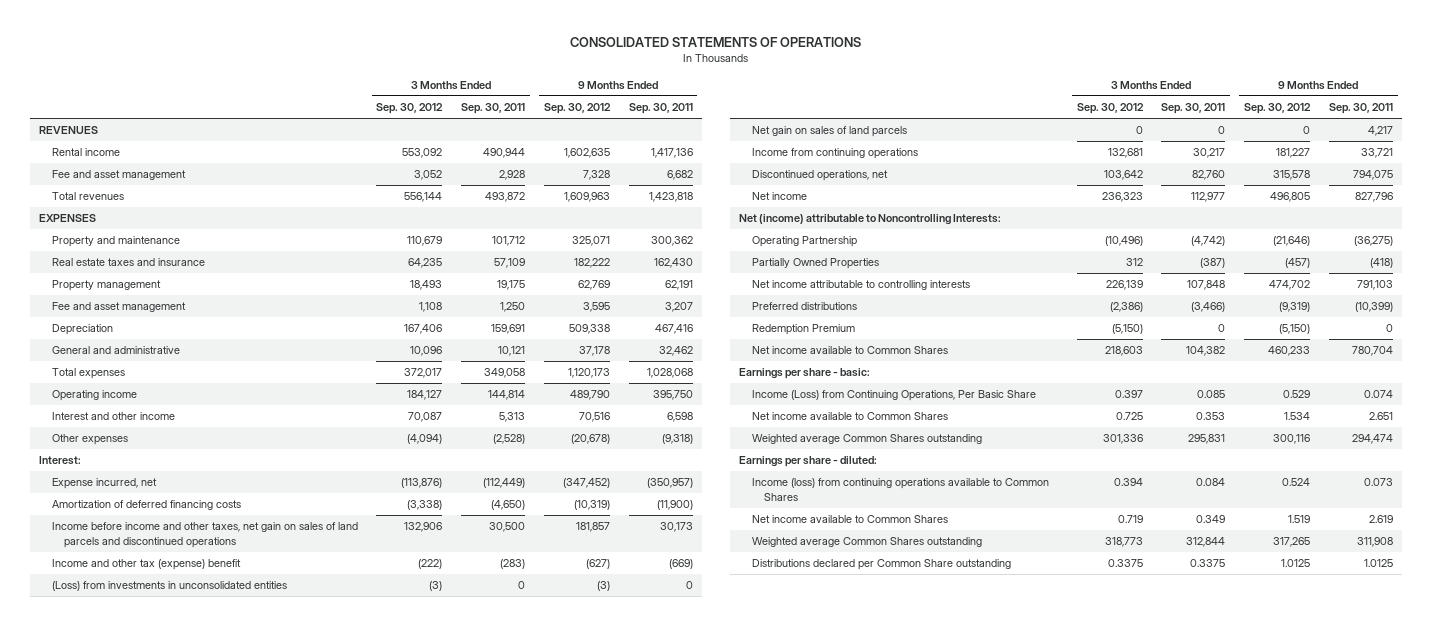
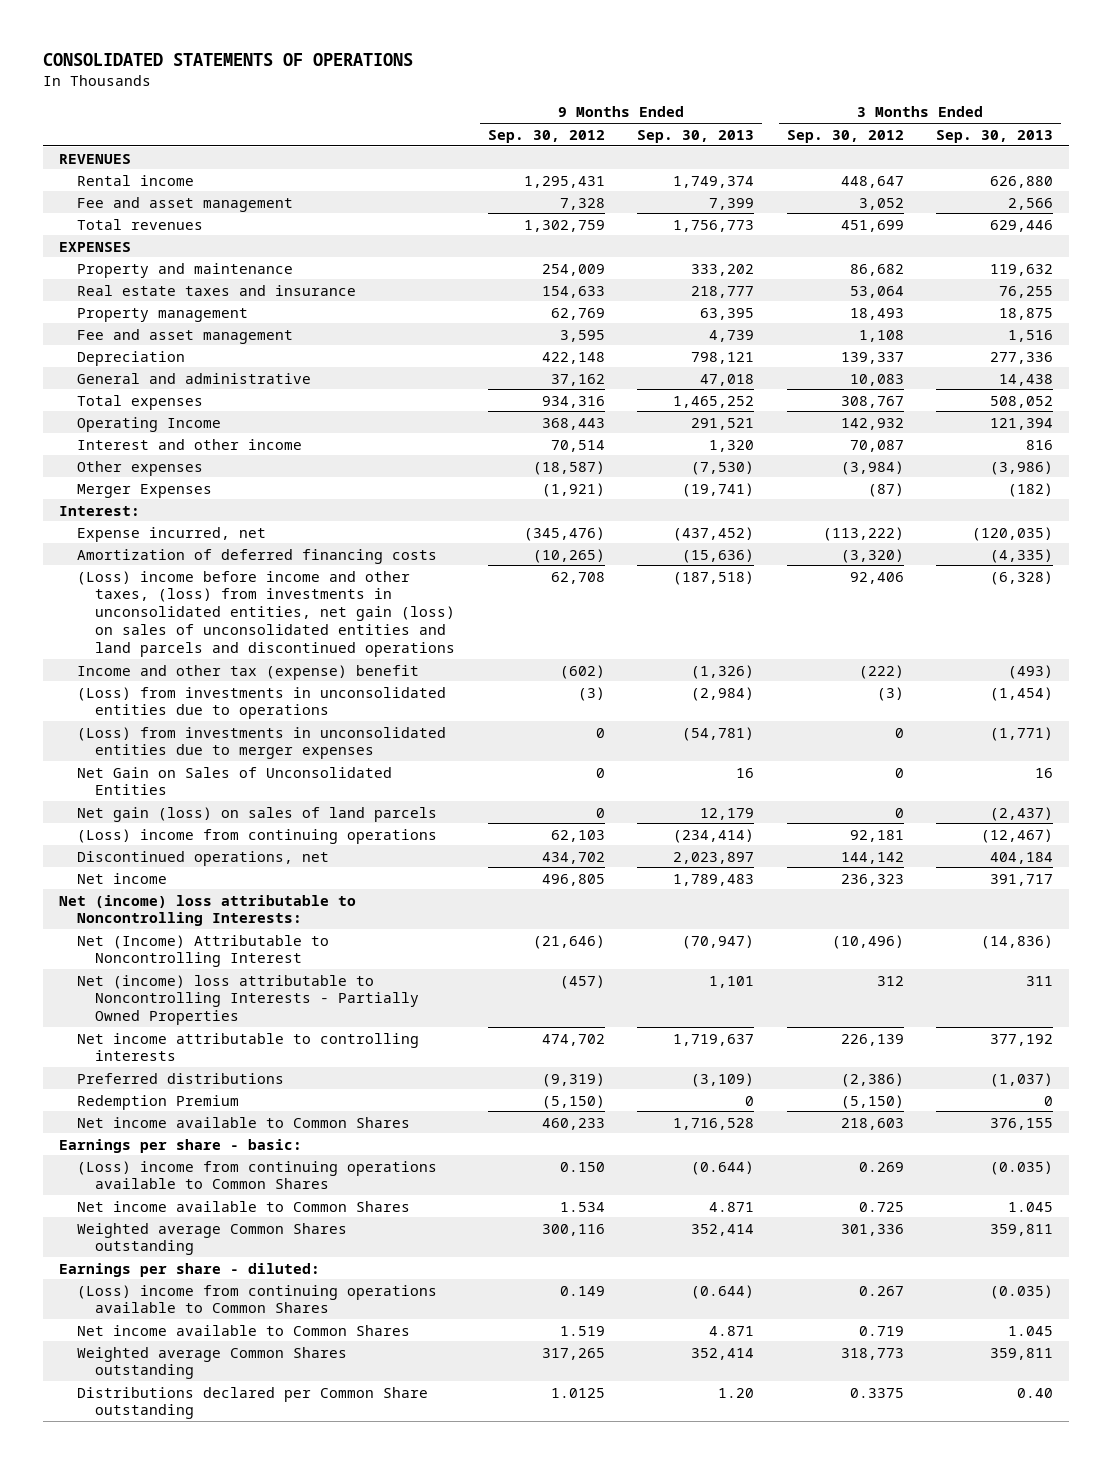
[461,102,526,114] Sep. 30, 2011 -> none
[628,102,693,114] Sep. 30, 2011 -> none
none -> [637,129,755,143] Sep. 30, 2013
none -> [936,129,1054,143] Sep. 30, 2013
[402,148,443,159] 553,092 -> [840,175,904,188] 448,647
[564,148,611,159] 1,602,635 -> [523,175,605,188] 1,295,431
[404,192,443,203] 556,144 -> [840,219,904,232] 451,699
[564,192,611,203] 1,609,963 -> [523,219,605,232] 1,302,759
[407,236,443,247] 110,679 -> [849,263,904,276] 86,682
[572,236,611,247] 325,071 -> [541,263,605,276] 254,009
[408,258,443,269] 64,235 -> [849,285,904,298] 53,064
[574,258,611,269] 182,222 -> [541,285,605,298] 154,633
[404,324,443,335] 167,406 -> [840,351,904,364] 139,337
[569,324,611,335] 509,338 -> [541,351,605,364] 422,148
[410,346,443,357] 10,096 -> [849,373,904,386] 10,083
[579,346,611,357] 37,178 -> [550,373,605,386] 37,162
[404,368,443,379] 372,017 -> [840,395,904,408] 308,767
[568,368,611,379] 1,120,173 -> [541,395,605,408] 934,316
[51,390,137,402] Operating income -> [77,416,222,432] Operating Income
[407,390,443,401] 184,127 -> [840,417,904,430] 142,932
[570,390,611,401] 489,790 -> [541,417,605,430] 368,443
[579,412,611,423] 70,516 -> [550,439,605,452] 70,514
[407,434,443,445] (4,094) -> [840,460,904,475] (3,984)
[571,434,611,445] (20,678) -> [532,460,605,475] (18,587)
none -> [77,483,213,498] Merger Expenses
[401,478,443,489] (113,876) -> [822,526,904,541] (113,222)
[563,478,611,489] (347,452) -> [523,526,605,541] (345,476)
[407,500,443,511] (3,338) -> [840,548,904,563] (3,320)
[574,500,611,511] (10,319) -> [532,548,605,563] (10,265)
[51,522,358,548] Income before income and other taxes, net gain on sales of land parcels and discontinued operations -> [77,570,456,658] (Loss) income before income and other taxes, (loss) from investments in unconsolidated entities, net gain (loss) on sales of unconsolidated entities and land parcels and discontinued operations
[404,522,443,533] 132,906 -> [849,571,904,584] 92,406
[576,522,611,533] 181,857 -> [550,571,605,584] 62,708
[586,559,611,570] (627) -> [559,664,605,679] (602)
[51,581,287,592] (Loss) from investments in unconsolidated entities -> [77,686,447,720] (Loss) from investments in unconsolidated entities due to operations
none -> [77,726,447,760] (Loss) from investments in unconsolidated entities due to merger expenses
none -> [77,766,393,796] Net Gain on Sales of Unconsolidated Entities
[751,126,907,138] Net gain on sales of land parcels -> [77,806,438,822] Net gain (loss) on sales of land parcels
[751,148,918,160] Income from continuing operations -> [77,828,438,844] (Loss) income from continuing operations
[1107,148,1143,159] 132,681 -> [849,829,904,842] 92,181
[1276,148,1311,159] 181,227 -> [550,829,605,842] 62,103
[1103,170,1143,181] 103,642 -> [840,851,904,864] 144,142
[1273,170,1311,181] 315,578 -> [541,851,605,864] 434,702
[739,214,1002,226] Net (income) attributable to Noncontrolling Interests: -> [59,894,357,927] Net (income) loss attributable to Noncontrolling Interests:
[751,236,857,248] Operating Partnership -> [77,934,330,968] Net (Income) Attributable to Noncontrolling Interest
[751,258,879,270] Partially Owned Properties -> [77,974,420,1026] Net (income) loss attributable to Noncontrolling Interests - Partially Owned Properties
[751,390,1036,402] Income (Loss) from Continuing Operations, Per Basic Share -> [77,1160,438,1190] (Loss) income from continuing operations available to Common Shares
[1114,390,1143,399] 0.397 -> [858,1161,904,1172] 0.269
[1283,390,1311,399] 0.529 -> [559,1161,605,1172] 0.150
[751,478,1049,501] Income (loss) from continuing operations available to Common Shares -> [77,1284,438,1314] (Loss) income from continuing operations available to Common Shares
[1113,478,1143,487] 0.394 -> [858,1285,904,1296] 0.267
[1282,478,1311,487] 0.524 -> [559,1285,605,1296] 0.149

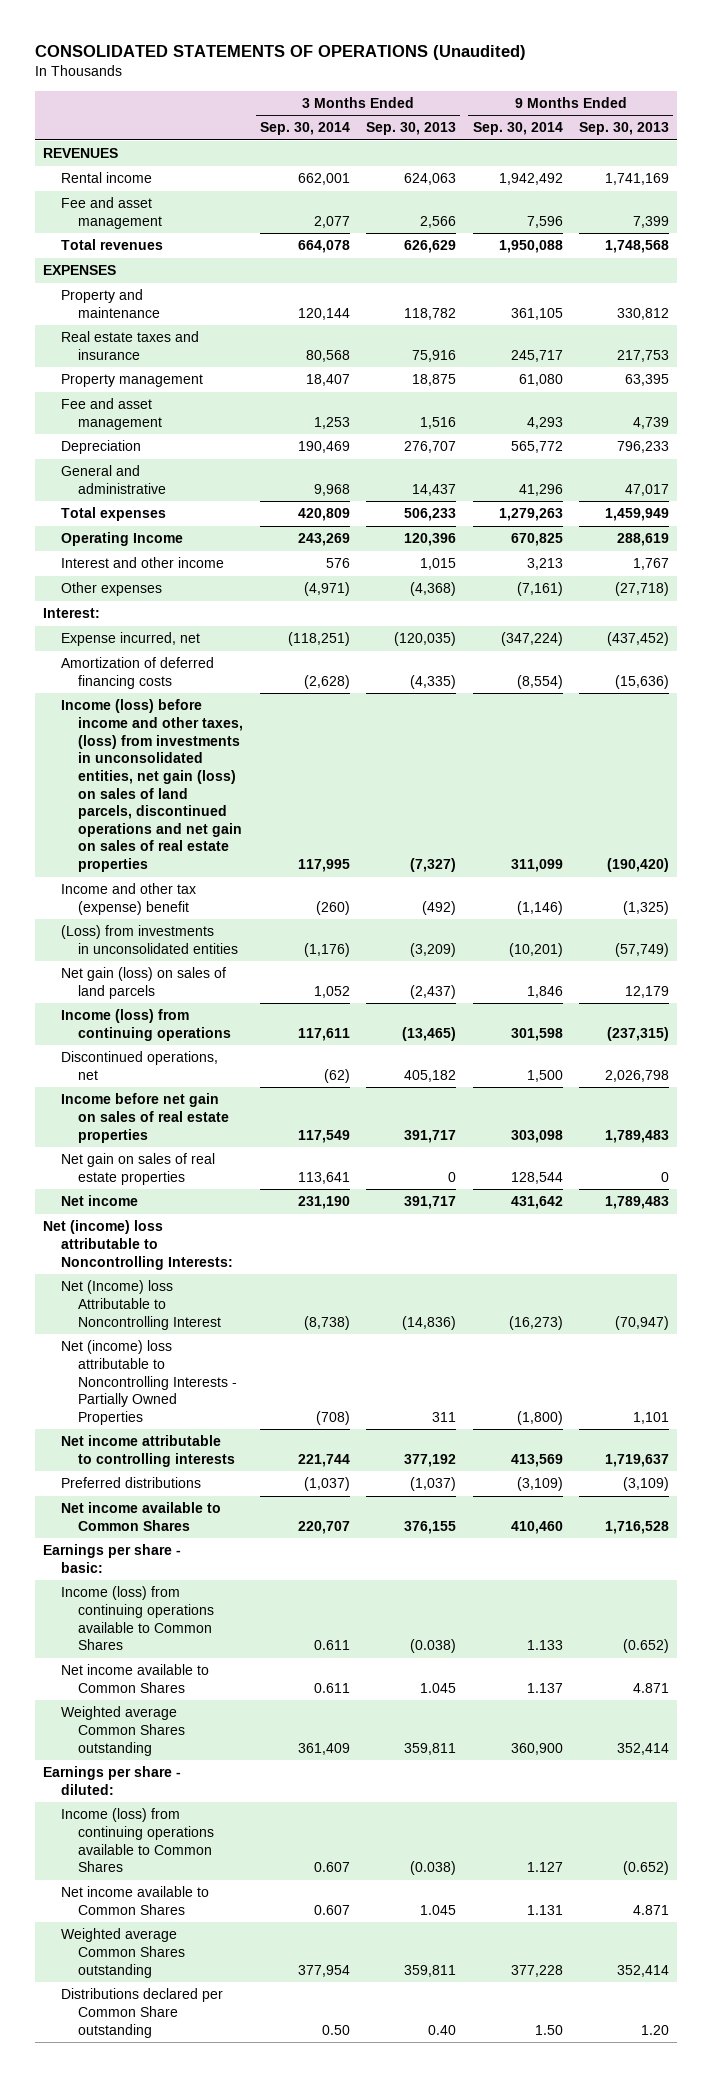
[43,53,414,67] CONSOLIDATED STATEMENTS OF OPERATIONS -> [35,45,527,61] CONSOLIDATED STATEMENTS OF OPERATIONS (Unaudited)
[487,129,605,143] Sep. 30, 2012 -> none
[786,129,904,143] Sep. 30, 2012 -> none
none -> [259,122,350,136] Sep. 30, 2014
none -> [472,122,563,136] Sep. 30, 2014
[673,175,755,188] 1,749,374 -> [604,173,669,186] 1,741,169
[990,175,1054,188] 626,880 -> [404,173,457,186] 624,063
[673,219,755,232] 1,756,773 -> [604,240,669,254] 1,748,568
[990,219,1054,232] 629,446 -> [404,240,457,254] 626,629
[691,263,755,276] 333,202 -> [616,307,669,320] 330,812
[990,263,1054,276] 119,632 -> [404,307,457,320] 118,782
[691,285,755,298] 218,777 -> [616,349,669,362] 217,753
[999,285,1054,298] 76,255 -> [412,349,457,362] 75,916
[77,483,213,498] Merger Expenses -> none
[691,351,755,364] 798,121 -> [616,441,669,454] 796,233
[990,351,1054,364] 277,336 -> [404,441,457,454] 276,707
[700,373,755,386] 47,018 -> [624,483,669,496] 47,017
[999,373,1054,386] 14,438 -> [412,483,457,496] 14,437
[673,395,755,408] 1,465,252 -> [604,508,669,522] 1,459,949
[990,395,1054,408] 508,052 -> [404,508,457,522] 506,233
[691,417,755,430] 291,521 -> [616,533,669,547] 288,619
[990,417,1054,430] 121,394 -> [404,533,457,547] 120,396
[709,439,755,452] 1,320 -> [632,558,669,571] 1,767
[1026,439,1054,450] 816 -> [420,558,457,571] 1,015
[691,460,755,475] (7,530) -> [614,582,669,597] (27,718)
[990,460,1054,475] (3,986) -> [410,582,457,597] (4,368)
[77,726,447,760] (Loss) from investments in unconsolidated entities due to merger expenses -> none
[77,766,393,796] Net Gain on Sales of Unconsolidated Entities -> none
[77,570,456,658] (Loss) income before income and other taxes, (loss) from investments in unconsolidated entities, net gain (loss) on sales of unconsolidated entities and land parcels and discontinued operations -> [60,699,244,873] Income (loss) before income and other taxes, (loss) from investments in unconsolidated entities, net gain (loss) on sales of land parcels, discontinued operations and net gain on sales of real estate properties
[673,570,755,585] (187,518) -> [606,858,669,873] (190,420)
[990,570,1054,585] (6,328) -> [410,858,457,873] (7,327)
[691,664,755,679] (1,326) -> [622,900,669,915] (1,325)
[1008,664,1054,679] (493) -> [422,900,457,915] (492)
[77,686,447,720] (Loss) from investments in unconsolidated entities due to operations -> [60,925,239,954] (Loss) from investments in unconsolidated entities
[691,686,755,701] (2,984) -> [614,942,669,957] (57,749)
[990,686,1054,701] (1,454) -> [410,942,457,957] (3,209)
[77,828,438,844] (Loss) income from continuing operations -> [60,1009,232,1041] Income (loss) from continuing operations
[673,828,755,843] (234,414) -> [606,1026,669,1041] (237,315)
[981,828,1054,843] (12,467) -> [402,1026,457,1041] (13,465)
[673,851,755,864] 2,023,897 -> [604,1069,669,1082] 2,026,798
[990,851,1054,864] 404,184 -> [404,1069,457,1082] 405,182
none -> [60,1093,230,1143] Income before net gain on sales of real estate properties
none -> [60,1153,215,1185] Net gain on sales of real estate properties
[77,934,330,968] Net (Income) Attributable to Noncontrolling Interest -> [60,1280,222,1330] Net (Income) loss Attributable to Noncontrolling Interest
[77,1094,240,1110] Redemption Premium -> none
[77,1160,438,1190] (Loss) income from continuing operations available to Common Shares -> [60,1586,215,1651] Income (loss) from continuing operations available to Common Shares
[691,1160,755,1175] (0.644) -> [622,1639,669,1654] (0.652)
[990,1160,1054,1175] (0.035) -> [410,1639,457,1654] (0.038)
[77,1284,438,1314] (Loss) income from continuing operations available to Common Shares -> [60,1808,215,1873] Income (loss) from continuing operations available to Common Shares
[691,1284,755,1299] (0.644) -> [622,1861,669,1876] (0.652)
[990,1284,1054,1299] (0.035) -> [410,1861,457,1876] (0.038)

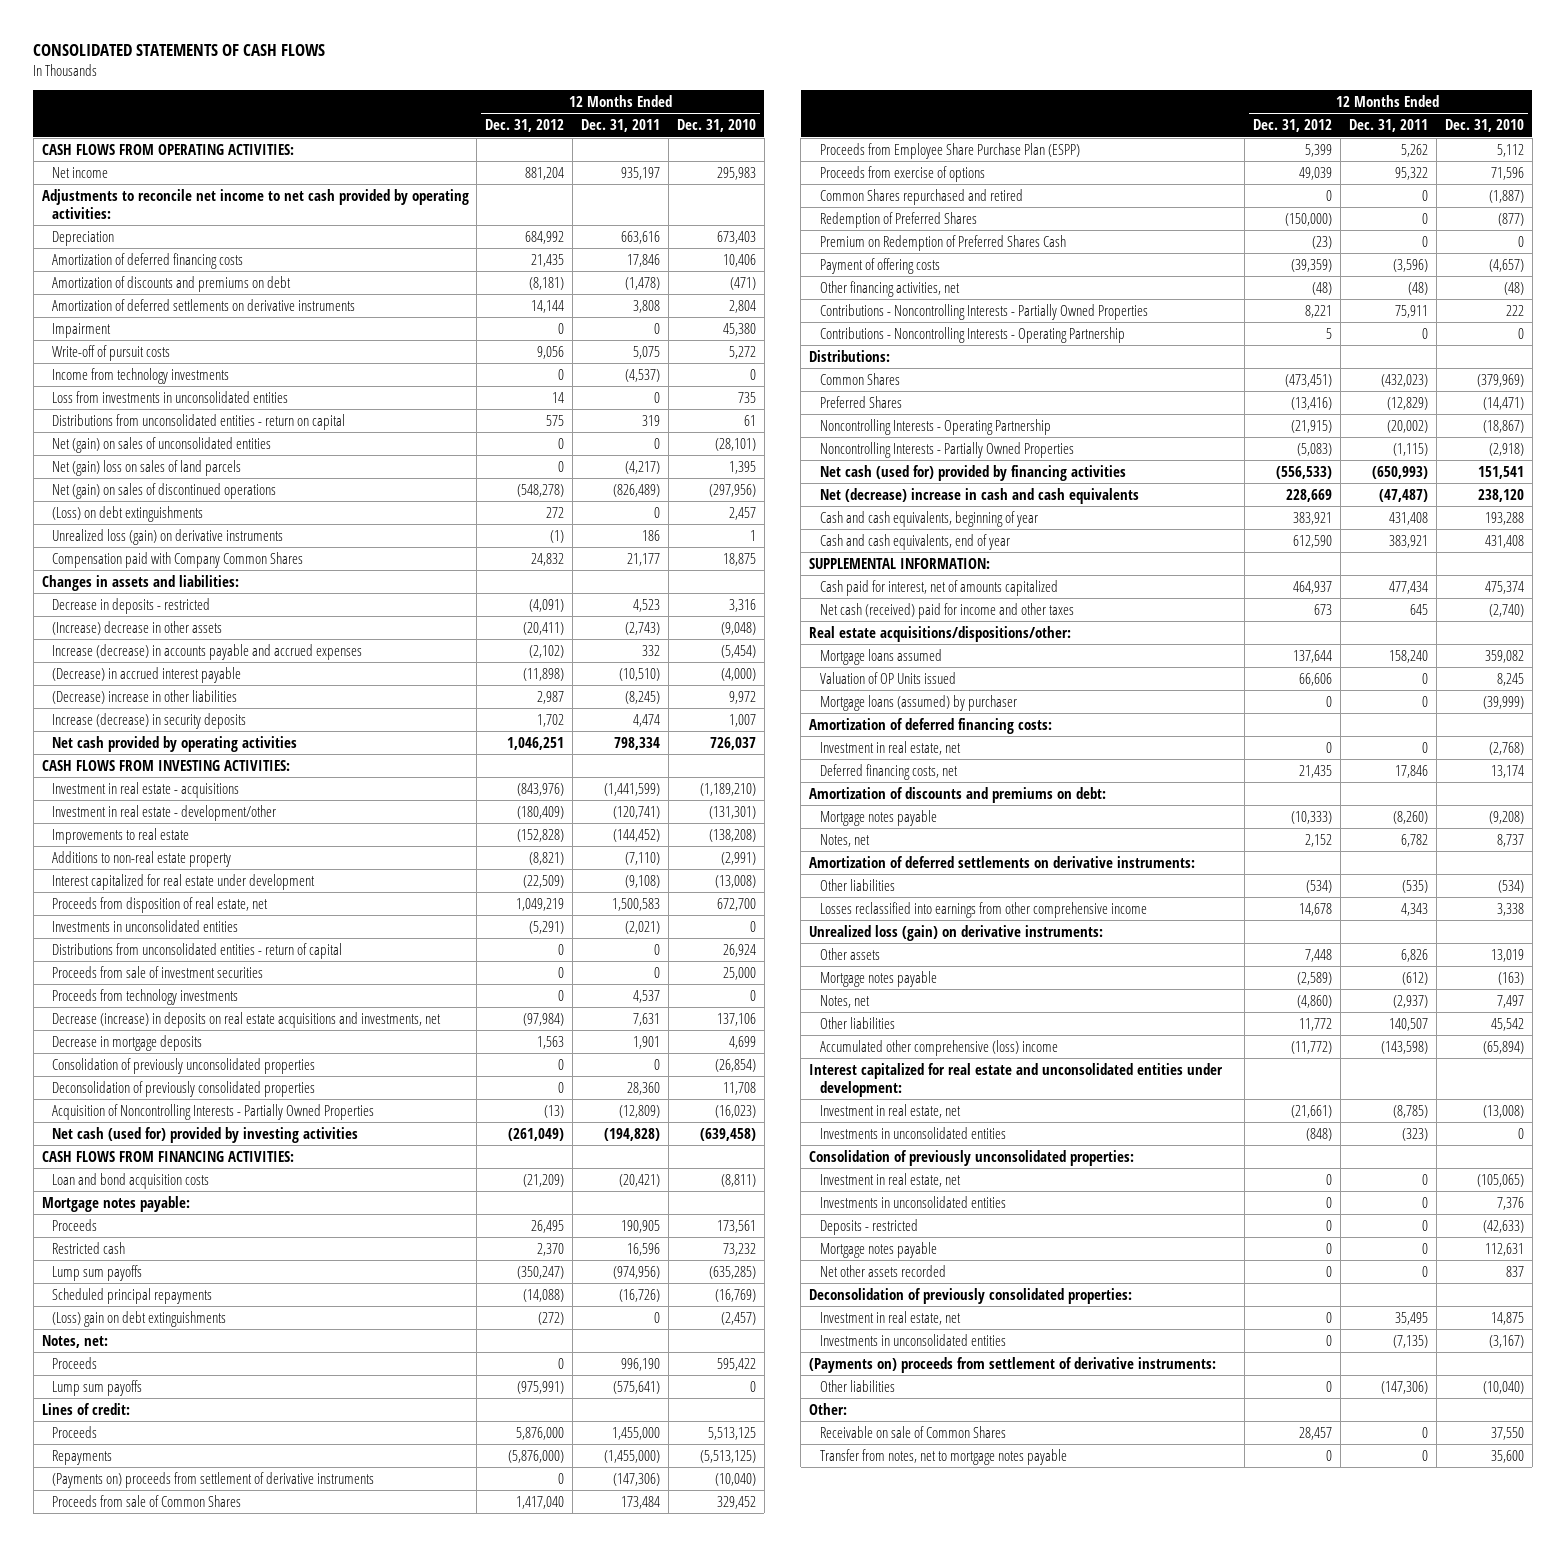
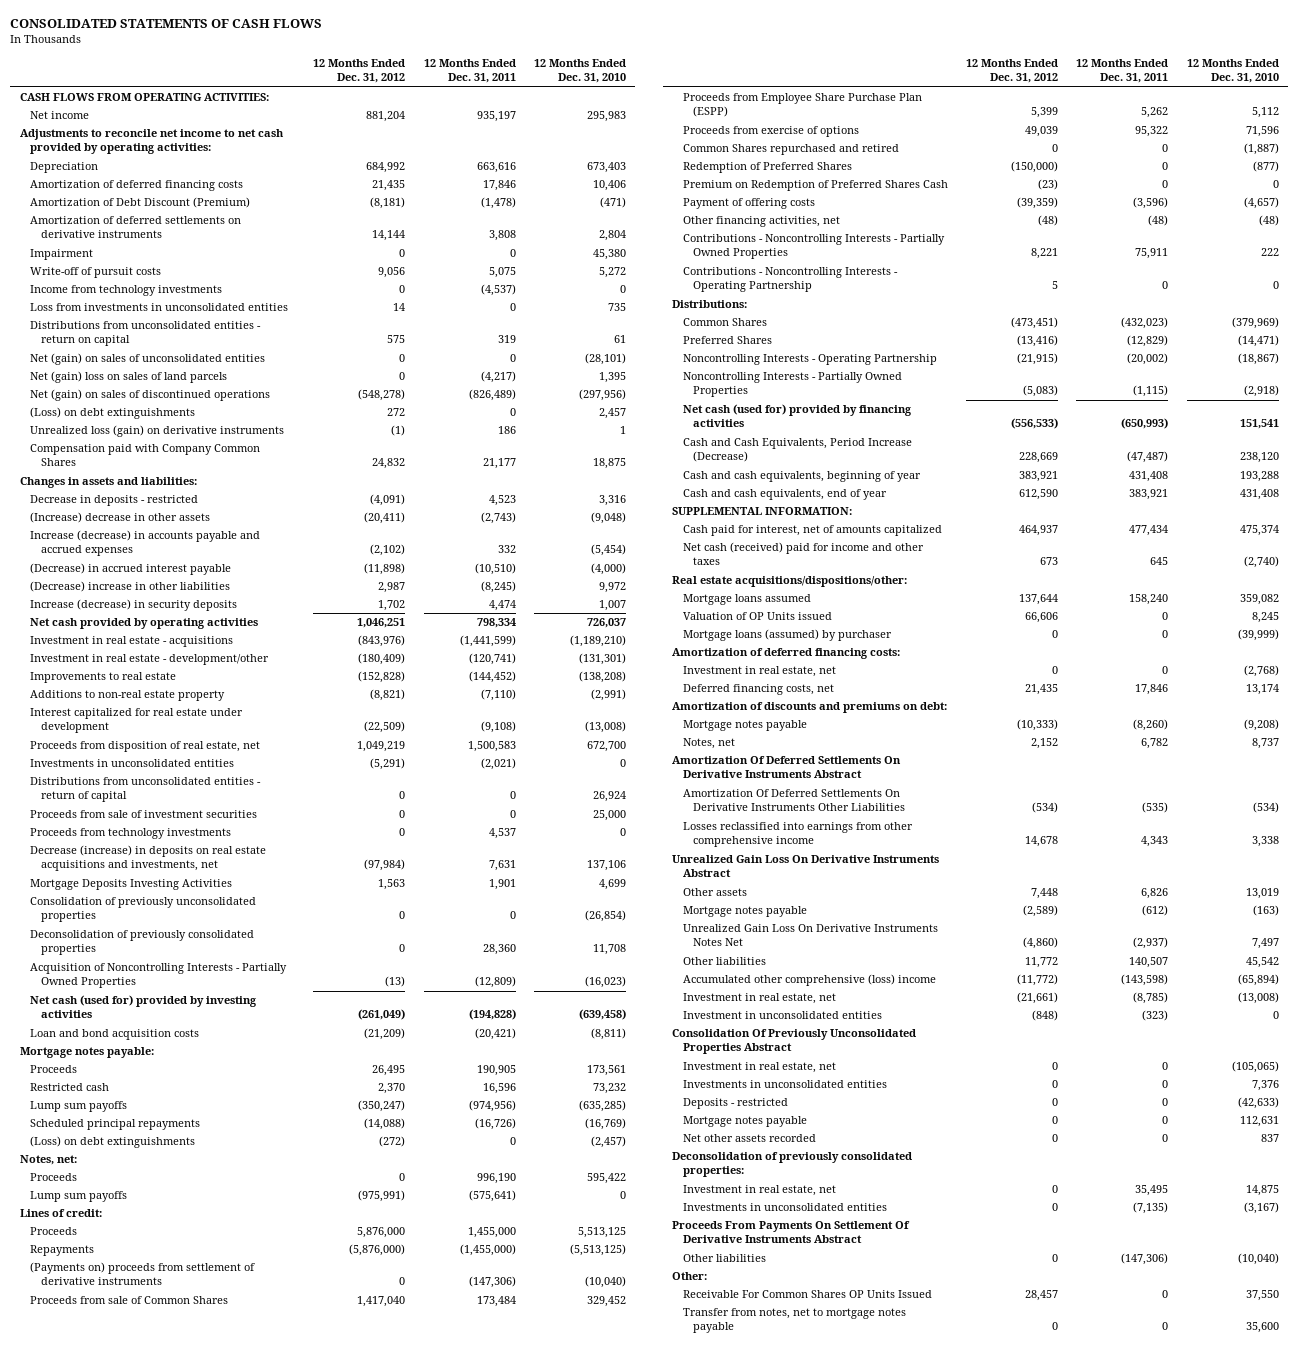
[52,275,292,292] Amortization of discounts and premiums on debt -> [30,197,251,209] Amortization of Debt Discount (Premium)
[41,759,290,771] CASH FLOWS FROM INVESTING ACTIVITIES: -> none
[52,1034,203,1051] Decrease in mortgage deposits -> [30,879,233,891] Mortgage Deposits Investing Activities
[41,1150,294,1162] CASH FLOWS FROM FINANCING ACTIVITIES: -> none
[52,1310,227,1327] (Loss) gain on debt extinguishments -> [30,1136,196,1149] (Loss) on debt extinguishments
[819,487,1139,504] Net (decrease) increase in cash and cash equivalents -> [682,438,912,463] Cash and Cash Equivalents, Period Increase (Decrease)
[809,855,1196,868] Amortization of deferred settlements on derivative instruments: -> [672,756,902,779] Amortization Of Deferred Settlements On Derivative Instruments Abstract
[819,878,895,891] Other liabilities -> [682,789,906,812] Amortization Of Deferred Settlements On Derivative Instruments Other Liabilities
[809,924,1104,941] Unrealized loss (gain) on derivative instruments: -> [672,855,940,878] Unrealized Gain Loss On Derivative Instruments Abstract
[819,994,870,1008] Notes, net -> [682,924,938,947] Unrealized Gain Loss On Derivative Instruments Notes Net
[809,1062,1224,1097] Interest capitalized for real estate and unconsolidated entities under development: -> none
[819,1126,1006,1139] Investments in unconsolidated entities -> [682,1011,882,1020] Investment in unconsolidated entities
[809,1149,1135,1166] Consolidation of previously unconsolidated properties: -> [672,1029,917,1055] Consolidation Of Previously Unconsolidated Properties Abstract
[809,1356,1217,1373] (Payments on) proceeds from settlement of derivative instruments: -> [672,1221,911,1244] Proceeds From Payments On Settlement Of Derivative Instruments Abstract
[819,1425,1006,1438] Receivable on sale of Common Shares -> [682,1290,932,1299] Receivable For Common Shares OP Units Issued

